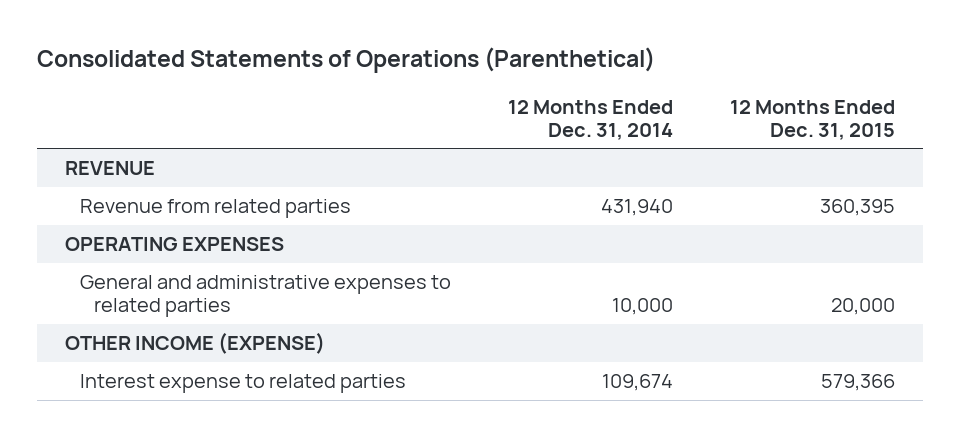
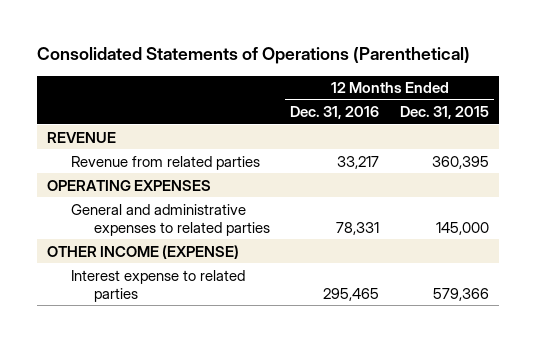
[507,99,673,140] 12 Months Ended Dec. 31, 2014 -> none
none -> [290,106,380,120] Dec. 31, 2016
[830,298,895,316] 20,000 -> [436,221,490,235] 145,000

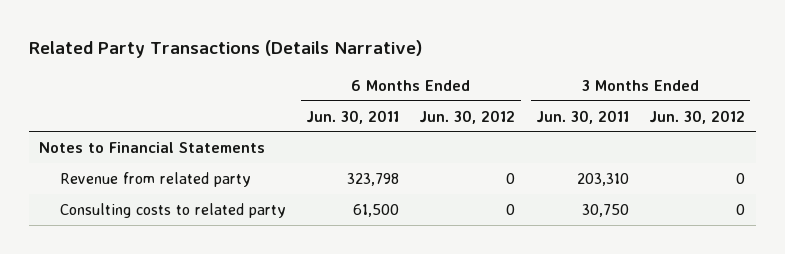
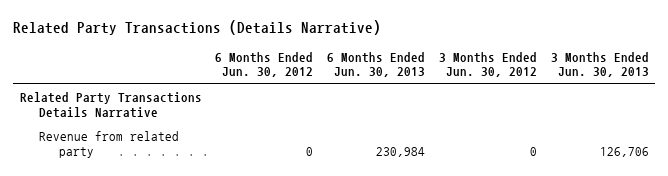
[306,109,400,124] Jun. 30, 2011 -> none
[535,109,629,124] Jun. 30, 2011 -> none
none -> [327,51,426,78] 6 Months Ended Jun. 30, 2013
none -> [550,51,649,78] 3 Months Ended Jun. 30, 2013
[39,141,266,153] Notes to Financial Statements -> none
none -> [19,92,202,118] Related Party Transactions Details Narrative
[59,202,286,218] Consulting costs to related party -> none

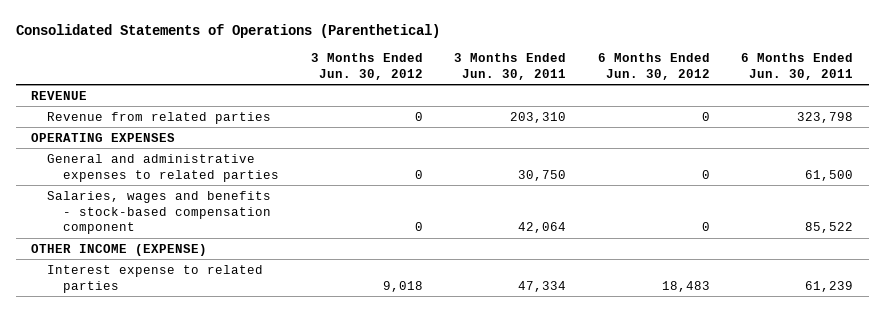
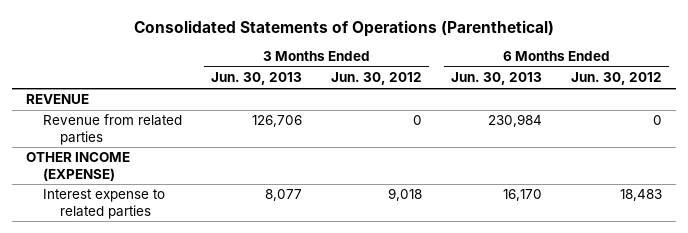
[454,52,567,80] 3 Months Ended Jun. 30, 2011 -> none
[741,52,854,80] 6 Months Ended Jun. 30, 2011 -> none
none -> [211,72,303,86] Jun. 30, 2013
none -> [451,72,543,86] Jun. 30, 2013
[31,132,176,142] OPERATING EXPENSES -> none
[47,153,280,182] General and administrative expenses to related parties -> none
[47,190,272,235] Salaries, wages and benefits - stock-based compensation component -> none

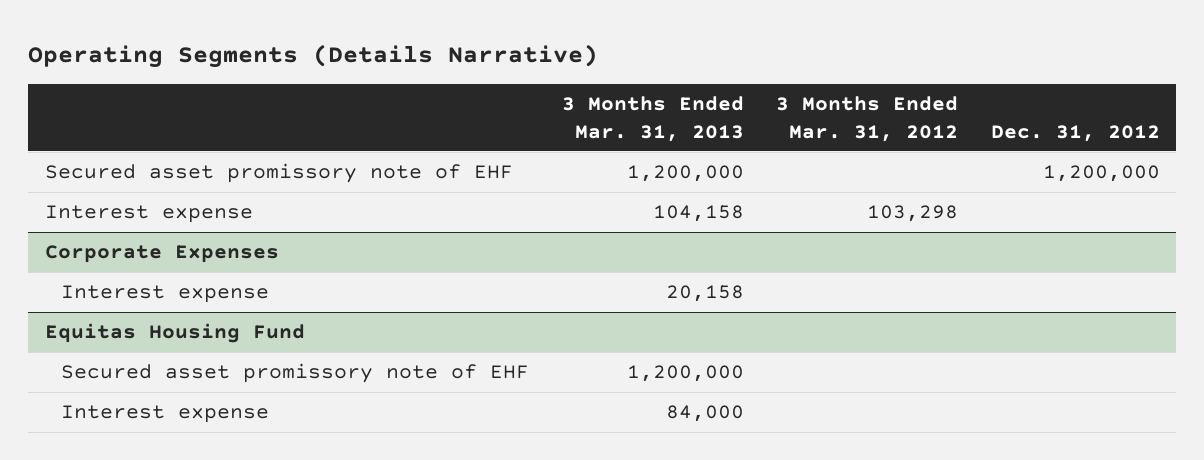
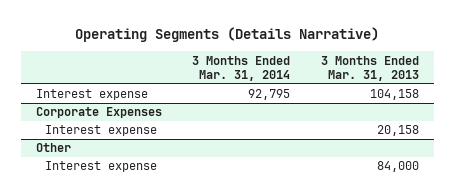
[776,95,959,142] 3 Months Ended Mar. 31, 2012 -> none
[990,124,1160,142] Dec. 31, 2012 -> none
none -> [192,55,291,81] 3 Months Ended Mar. 31, 2014
[44,163,513,184] Secured asset promissory note of EHF -> none
[44,323,305,344] Equitas Housing Fund -> none
[61,363,530,384] Secured asset promissory note of EHF -> none
none -> [35,143,71,153] Other

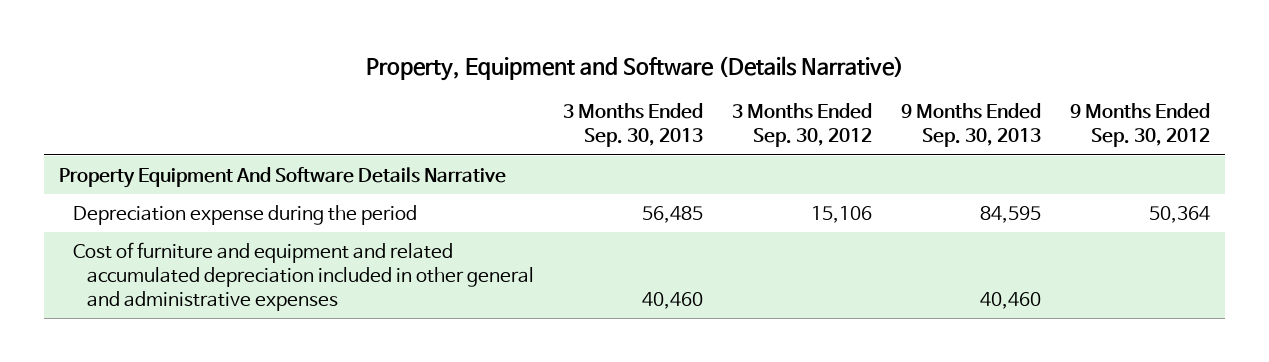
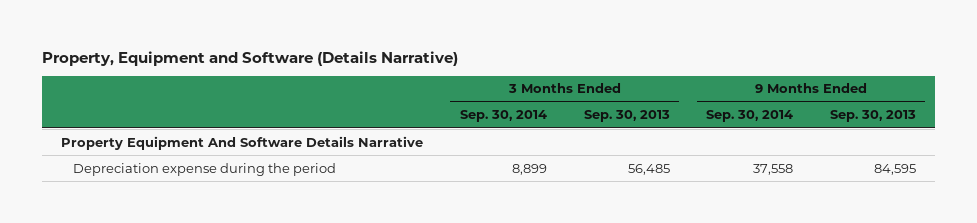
[732,103,873,148] 3 Months Ended Sep. 30, 2012 -> none
[1070,103,1211,148] 9 Months Ended Sep. 30, 2012 -> none
none -> [459,110,547,123] Sep. 30, 2014
none -> [706,110,794,123] Sep. 30, 2014
[73,241,535,312] Cost of furniture and equipment and related accumulated depreciation included in other general and administrative expenses -> none

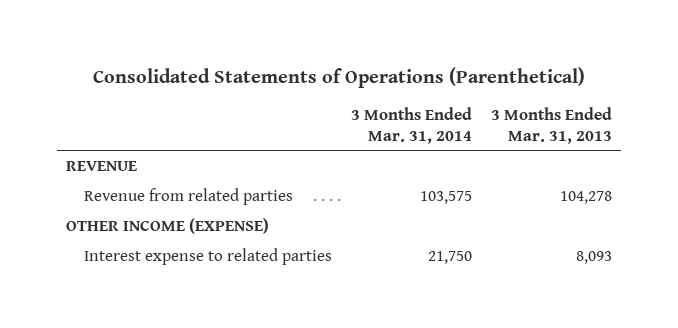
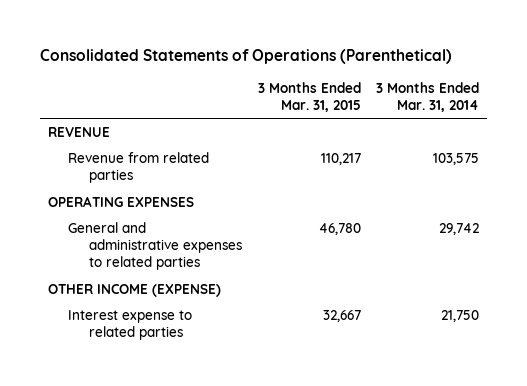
[490,106,612,144] 3 Months Ended Mar. 31, 2013 -> none
none -> [257,81,361,112] 3 Months Ended Mar. 31, 2015
none -> [47,196,194,208] OPERATING EXPENSES
none -> [68,222,242,271] General and administrative expenses to related parties

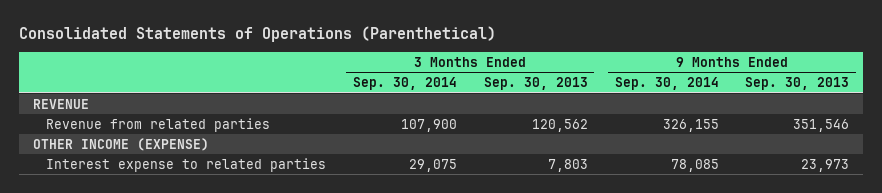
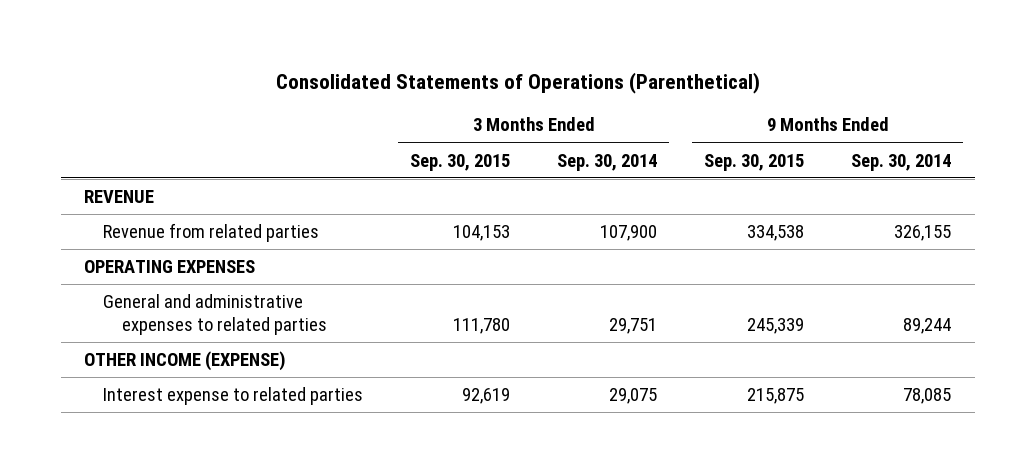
[483,77,588,91] Sep. 30, 2013 -> none
[745,77,850,91] Sep. 30, 2013 -> none
none -> [410,153,511,171] Sep. 30, 2015
none -> [704,153,805,171] Sep. 30, 2015
none -> [84,260,256,274] OPERATING EXPENSES
none -> [103,294,327,335] General and administrative expenses to related parties

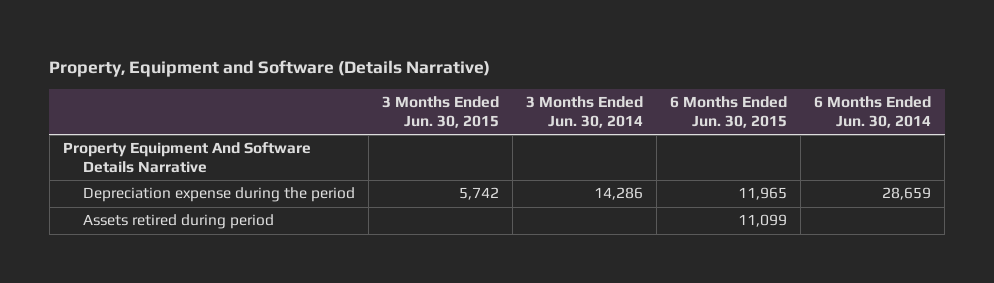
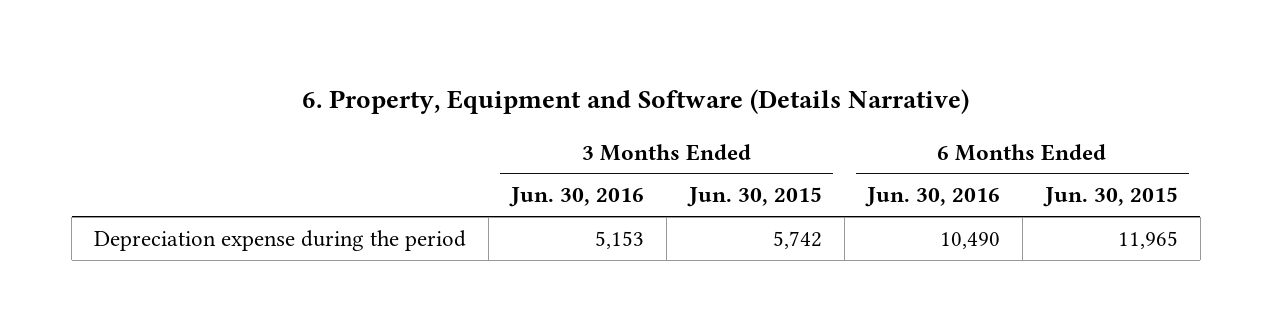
[49,60,491,78] Property, Equipment and Software (Details Narrative) -> [302,88,970,114] 6. Property, Equipment and Software (Details Narrative)
[526,96,644,128] 3 Months Ended Jun. 30, 2014 -> none
[814,96,932,128] 6 Months Ended Jun. 30, 2014 -> none
none -> [509,187,645,208] Jun. 30, 2016
none -> [864,187,1000,208] Jun. 30, 2016
[62,142,311,173] Property Equipment And Software Details Narrative -> none
[83,214,275,230] Assets retired during period -> none

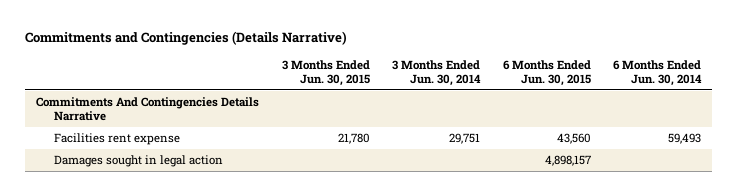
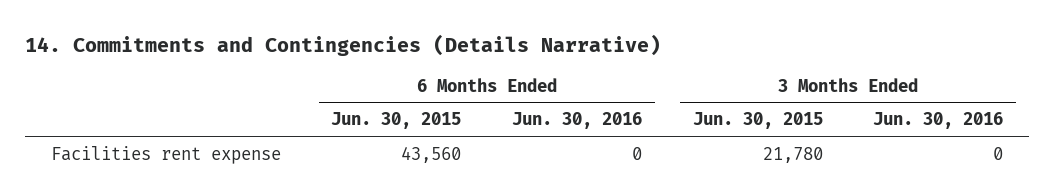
[24,31,347,46] Commitments and Contingencies (Details Narrative) -> [25,33,662,56] 14. Commitments and Contingencies (Details Narrative)
[392,59,482,87] 3 Months Ended Jun. 30, 2014 -> none
[613,59,703,87] 6 Months Ended Jun. 30, 2014 -> none
none -> [512,112,643,130] Jun. 30, 2016
none -> [873,112,1004,130] Jun. 30, 2016
[36,96,260,122] Commitments And Contingencies Details Narrative -> none
[54,154,224,167] Damages sought in legal action -> none

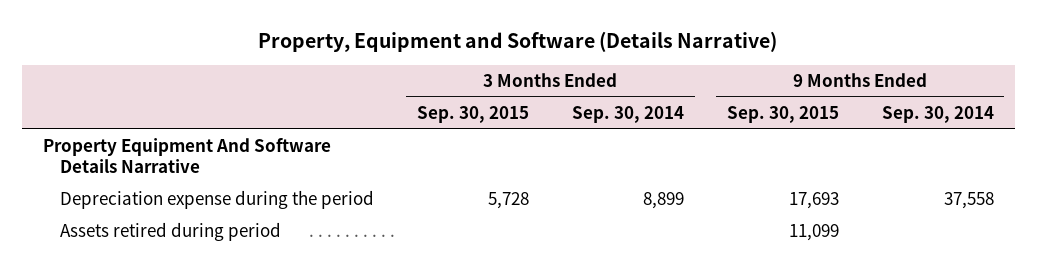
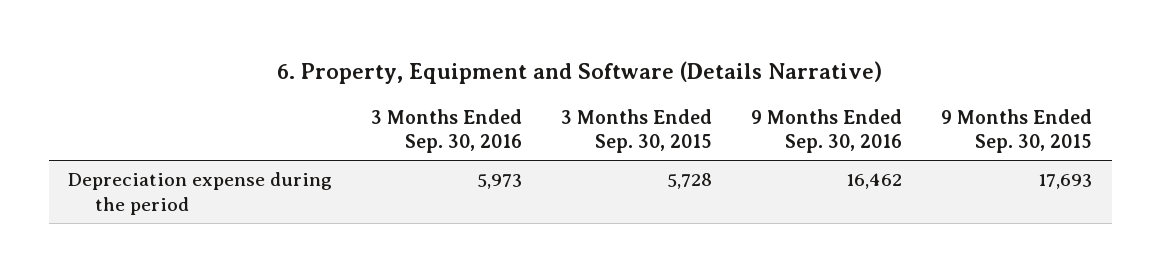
[258,30,778,52] Property, Equipment and Software (Details Narrative) -> [277,61,883,85] 6. Property, Equipment and Software (Details Narrative)
[571,105,684,123] Sep. 30, 2014 -> none
[881,105,994,123] Sep. 30, 2014 -> none
none -> [371,108,523,154] 3 Months Ended Sep. 30, 2016
none -> [751,108,903,154] 9 Months Ended Sep. 30, 2016
[43,138,332,173] Property Equipment And Software Details Narrative -> none
[59,222,281,242] Assets retired during period -> none

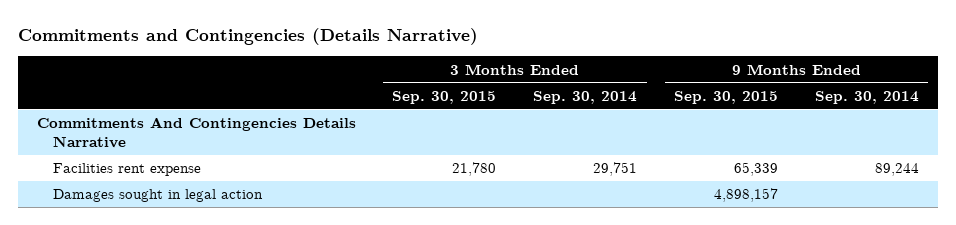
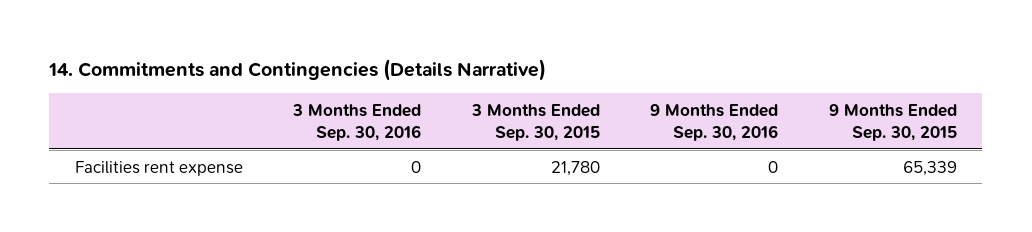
[18,28,479,46] Commitments and Contingencies (Details Narrative) -> [48,59,547,82] 14. Commitments and Contingencies (Details Narrative)
[533,90,638,104] Sep. 30, 2014 -> none
[815,90,920,104] Sep. 30, 2014 -> none
none -> [292,103,422,141] 3 Months Ended Sep. 30, 2016
none -> [650,103,779,141] 9 Months Ended Sep. 30, 2016
[36,117,356,148] Commitments And Contingencies Details Narrative -> none
[52,189,263,203] Damages sought in legal action -> none

